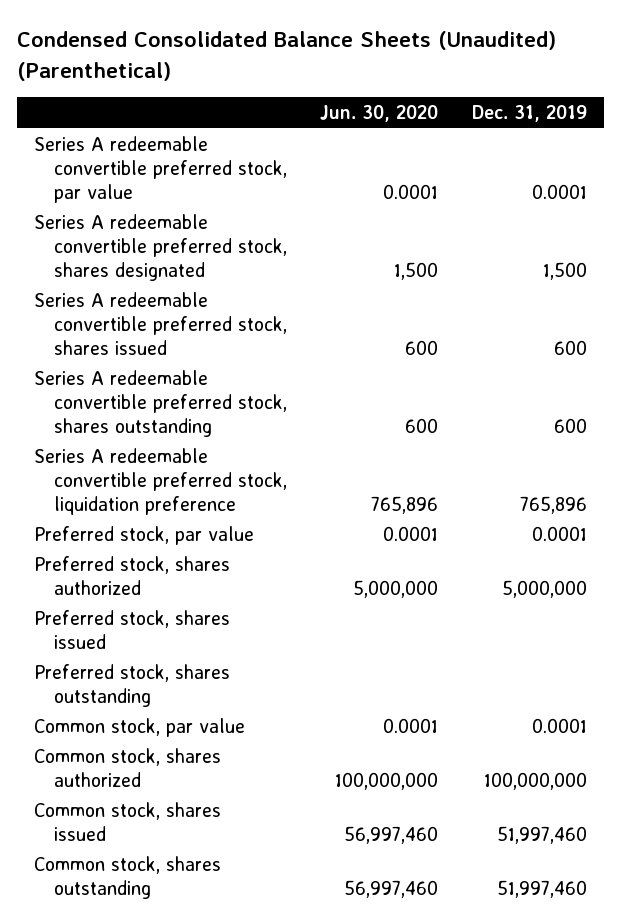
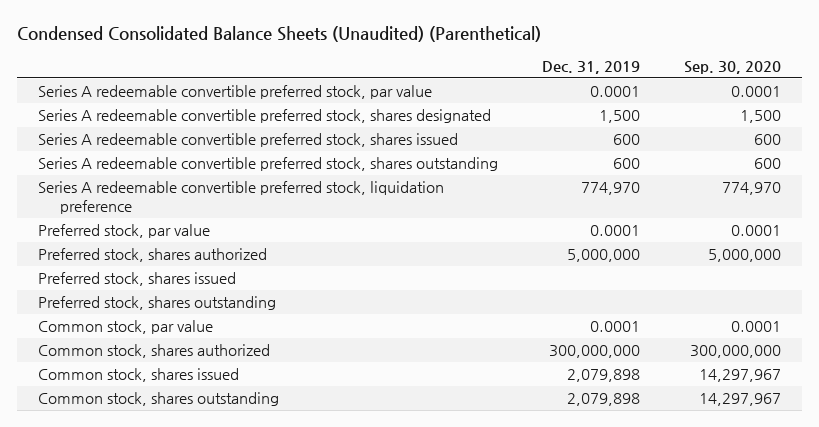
[320,105,439,123] Jun. 30, 2020 -> none
none -> [683,61,781,75] Sep. 30, 2020
[520,495,588,514] 765,896 -> [580,182,640,196] 774,970
[484,771,588,790] 100,000,000 -> [548,345,640,359] 300,000,000
[497,825,588,844] 51,997,460 -> [566,369,640,383] 2,079,898
[497,879,588,898] 51,997,460 -> [566,393,640,407] 2,079,898

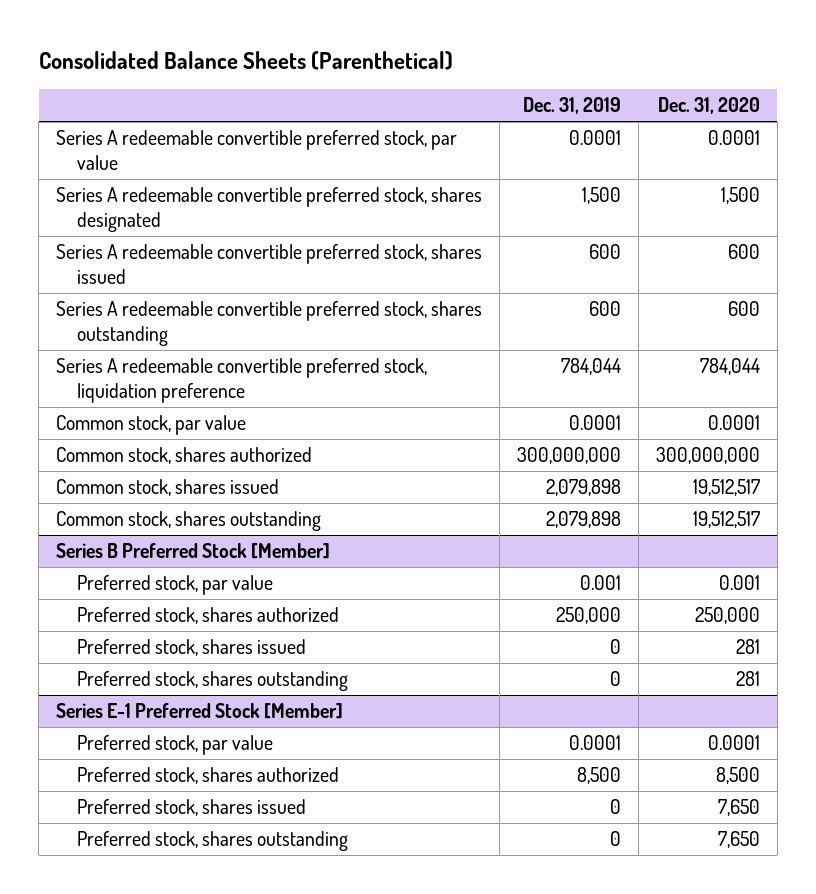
[16,26,541,43] Condensed Consolidated Balance Sheets (Unaudited) (Parenthetical) -> [38,51,453,71] Consolidated Balance Sheets (Parenthetical)
[683,61,781,75] Sep. 30, 2020 -> none
none -> [657,97,760,115] Dec. 31, 2020
[38,224,211,239] Preferred stock, par value -> none
[38,248,268,263] Preferred stock, shares authorized -> none
[38,272,237,287] Preferred stock, shares issued -> none
[38,296,277,311] Preferred stock, shares outstanding -> none
[580,182,640,196] 774,970 -> [560,358,621,376] 784,044
none -> [56,543,331,560] Series B Preferred Stock [Member]
none -> [76,575,273,596] Preferred stock, par value
none -> [76,607,339,625] Preferred stock, shares authorized
none -> [76,639,306,657] Preferred stock, shares issued
none -> [76,671,348,692] Preferred stock, shares outstanding
none -> [56,703,344,720] Series E-1 Preferred Stock [Member]
none -> [76,735,273,756] Preferred stock, par value
none -> [76,767,339,785] Preferred stock, shares authorized
none -> [76,799,306,817] Preferred stock, shares issued
none -> [76,831,348,852] Preferred stock, shares outstanding

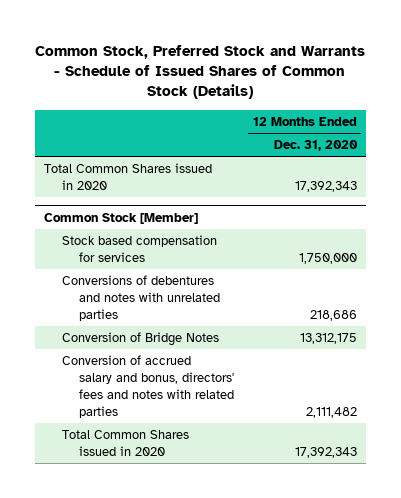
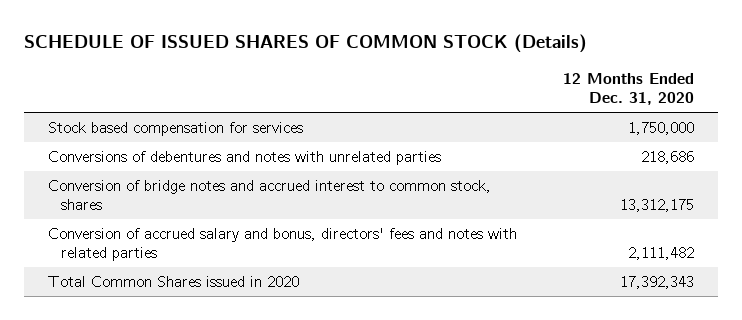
[35,44,366,100] Common Stock, Preferred Stock and Warrants - Schedule of Issued Shares of Common Stock (Details) -> [24,34,588,54] SCHEDULE OF ISSUED SHARES OF COMMON STOCK (Details)
[44,163,213,191] Total Common Shares issued in 2020 -> none
[44,212,199,224] Common Stock [Member] -> none
[61,332,219,347] Conversion of Bridge Notes -> [47,179,491,211] Conversion of bridge notes and accrued interest to common stock, shares

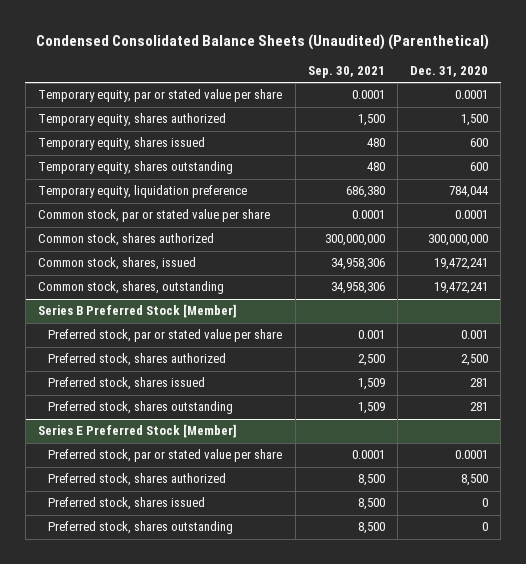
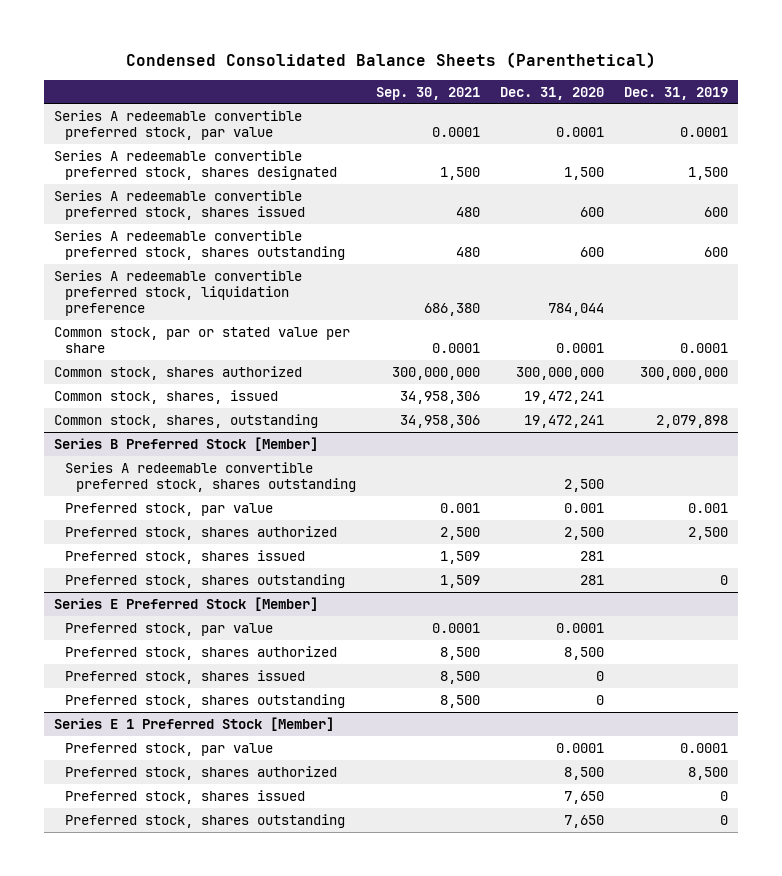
[36,33,490,50] Condensed Consolidated Balance Sheets (Unaudited) (Parenthetical) -> [125,51,656,68] Condensed Consolidated Balance Sheets (Parenthetical)
none -> [623,86,728,100] Dec. 31, 2019
[38,89,283,103] Temporary equity, par or stated value per share -> [54,109,303,140] Series A redeemable convertible preferred stock, par value
[38,113,227,127] Temporary equity, shares authorized -> [54,149,338,180] Series A redeemable convertible preferred stock, shares designated
[38,137,206,151] Temporary equity, shares issued -> [54,189,306,220] Series A redeemable convertible preferred stock, shares issued
[38,161,234,175] Temporary equity, shares outstanding -> [54,229,346,260] Series A redeemable convertible preferred stock, shares outstanding
[38,185,248,199] Temporary equity, liquidation preference -> [54,269,303,316] Series A redeemable convertible preferred stock, liquidation preference
none -> [65,461,357,492] Series A redeemable convertible preferred stock, shares outstanding
[48,329,283,343] Preferred stock, par or stated value per share -> [65,502,274,516] Preferred stock, par value
[48,449,283,463] Preferred stock, par or stated value per share -> [65,622,274,636] Preferred stock, par value
none -> [54,716,335,731] Series E 1 Preferred Stock [Member]
none -> [65,742,274,756] Preferred stock, par value
none -> [65,765,338,780] Preferred stock, shares authorized
none -> [65,789,306,804] Preferred stock, shares issued
none -> [65,813,346,828] Preferred stock, shares outstanding

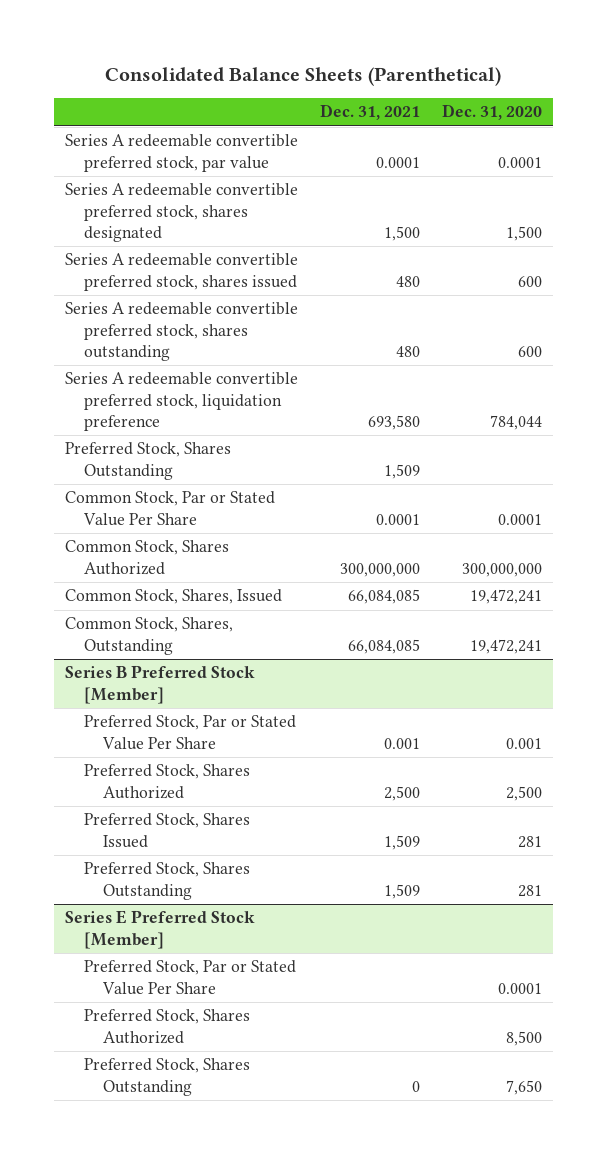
[125,51,656,68] Condensed Consolidated Balance Sheets (Parenthetical) -> [105,66,502,86] Consolidated Balance Sheets (Parenthetical)
[375,86,480,100] Sep. 30, 2021 -> none
[623,86,728,100] Dec. 31, 2019 -> none
none -> [319,104,420,121] Dec. 31, 2021
none -> [64,442,231,480] Preferred Stock, Shares Outstanding
[54,326,351,353] Common stock, par or stated value per share -> [64,491,275,526] Common Stock, Par or Stated Value Per Share
[54,365,303,380] Common stock, shares authorized -> [64,540,229,575] Common Stock, Shares Authorized
[54,389,279,404] Common stock, shares, issued -> [64,589,282,605] Common Stock, Shares, Issued
[54,413,319,428] Common stock, shares, outstanding -> [64,617,233,655] Common Stock, Shares, Outstanding
[65,461,357,492] Series A redeemable convertible preferred stock, shares outstanding -> none
[65,502,274,516] Preferred stock, par value -> [83,715,296,750] Preferred Stock, Par or Stated Value Per Share
[65,525,338,540] Preferred stock, shares authorized -> [83,764,250,799] Preferred Stock, Shares Authorized
[65,549,306,564] Preferred stock, shares issued -> [83,813,250,848] Preferred Stock, Shares Issued
[65,573,346,588] Preferred stock, shares outstanding -> [83,862,250,900] Preferred Stock, Shares Outstanding
[65,669,306,684] Preferred stock, shares issued -> none
[54,716,335,731] Series E 1 Preferred Stock [Member] -> none
[65,742,274,756] Preferred stock, par value -> none
[65,765,338,780] Preferred stock, shares authorized -> none
[65,789,306,804] Preferred stock, shares issued -> none
[65,813,346,828] Preferred stock, shares outstanding -> none
[65,622,274,636] Preferred stock, par value -> [83,960,296,995] Preferred Stock, Par or Stated Value Per Share
[65,645,338,660] Preferred stock, shares authorized -> [83,1009,250,1044] Preferred Stock, Shares Authorized
[65,693,346,708] Preferred stock, shares outstanding -> [83,1058,250,1096] Preferred Stock, Shares Outstanding
[595,694,604,705] 0 -> [505,1079,542,1095] 7,650

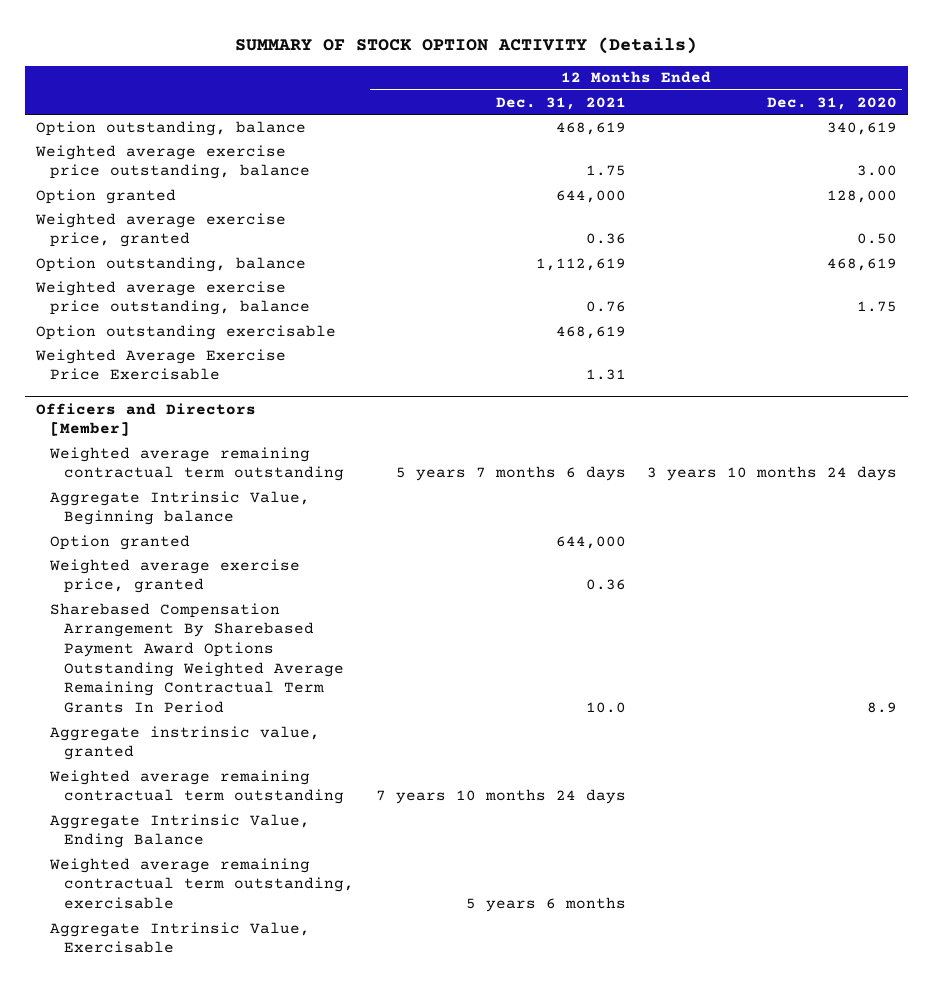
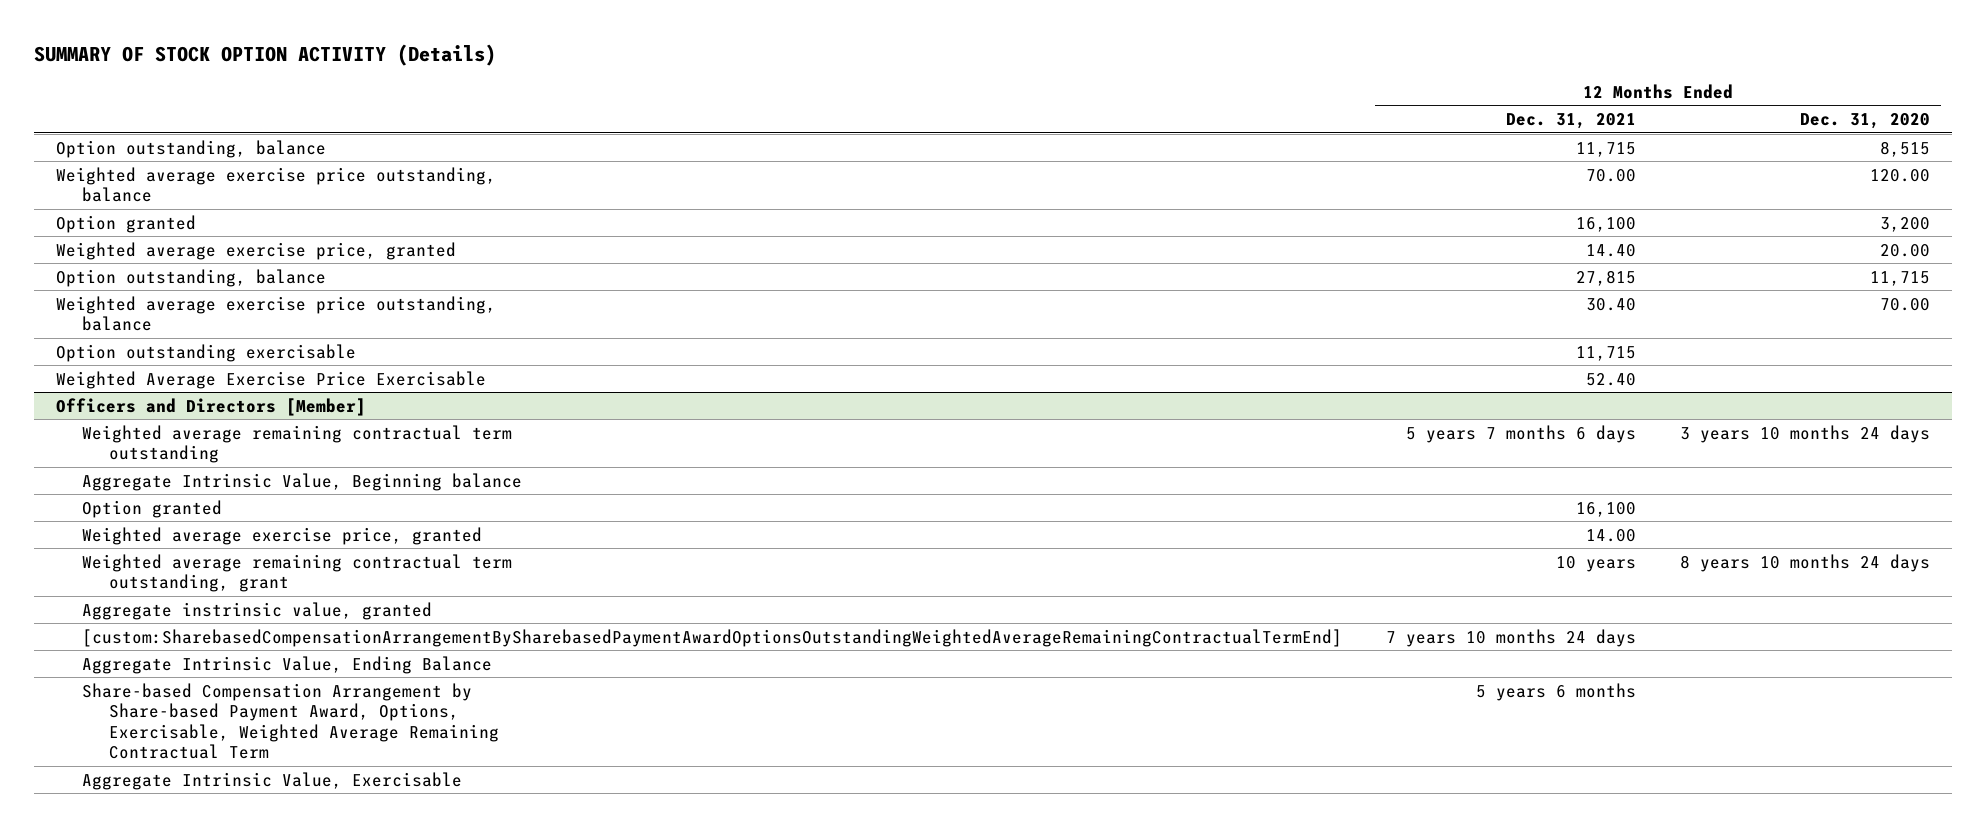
[555,121,626,135] 468,619 -> [1576,141,1637,157] 11,715
[826,121,897,135] 340,619 -> [1880,140,1931,157] 8,515
[585,165,626,177] 1.75 -> [1586,168,1637,182] 70.00
[856,165,897,177] 3.00 -> [1870,168,1931,182] 120.00
[555,189,626,203] 644,000 -> [1576,216,1637,232] 16,100
[826,189,897,203] 128,000 -> [1880,216,1931,232] 3,200
[585,233,626,245] 0.36 -> [1586,243,1637,257] 14.40
[856,233,897,245] 0.50 -> [1880,243,1931,257] 20.00
[535,257,626,271] 1,112,619 -> [1576,269,1637,286] 27,815
[826,257,897,271] 468,619 -> [1870,270,1931,286] 11,715
[585,301,626,313] 0.76 -> [1586,297,1637,311] 30.40
[856,301,897,313] 1.75 -> [1880,297,1931,311] 70.00
[555,325,626,339] 468,619 -> [1576,345,1637,361] 11,715
[585,369,626,381] 1.31 -> [1586,372,1637,386] 52.40
[50,602,345,714] Sharebased Compensation Arrangement By Sharebased Payment Award Options Outstanding Weighted Average Remaining Contractual Term Grants In Period -> none
[555,535,626,549] 644,000 -> [1576,501,1637,517] 16,100
[585,579,626,591] 0.36 -> [1586,528,1637,542] 14.00
none -> [82,553,513,593] Weighted average remaining contractual term outstanding, grant
[49,769,345,805] Weighted average remaining contractual term outstanding -> [82,628,1343,647] [custom:SharebasedCompensationArrangementBySharebasedPaymentAwardOptionsOutstandingWeightedAverageRemainingContractualTermEnd]
[49,857,355,910] Weighted average remaining contractual term outstanding, exercisable -> [82,682,499,760] Share-based Compensation Arrangement by Share-based Payment Award, Options, Exercisable, Weighted Average Remaining Contractual Term

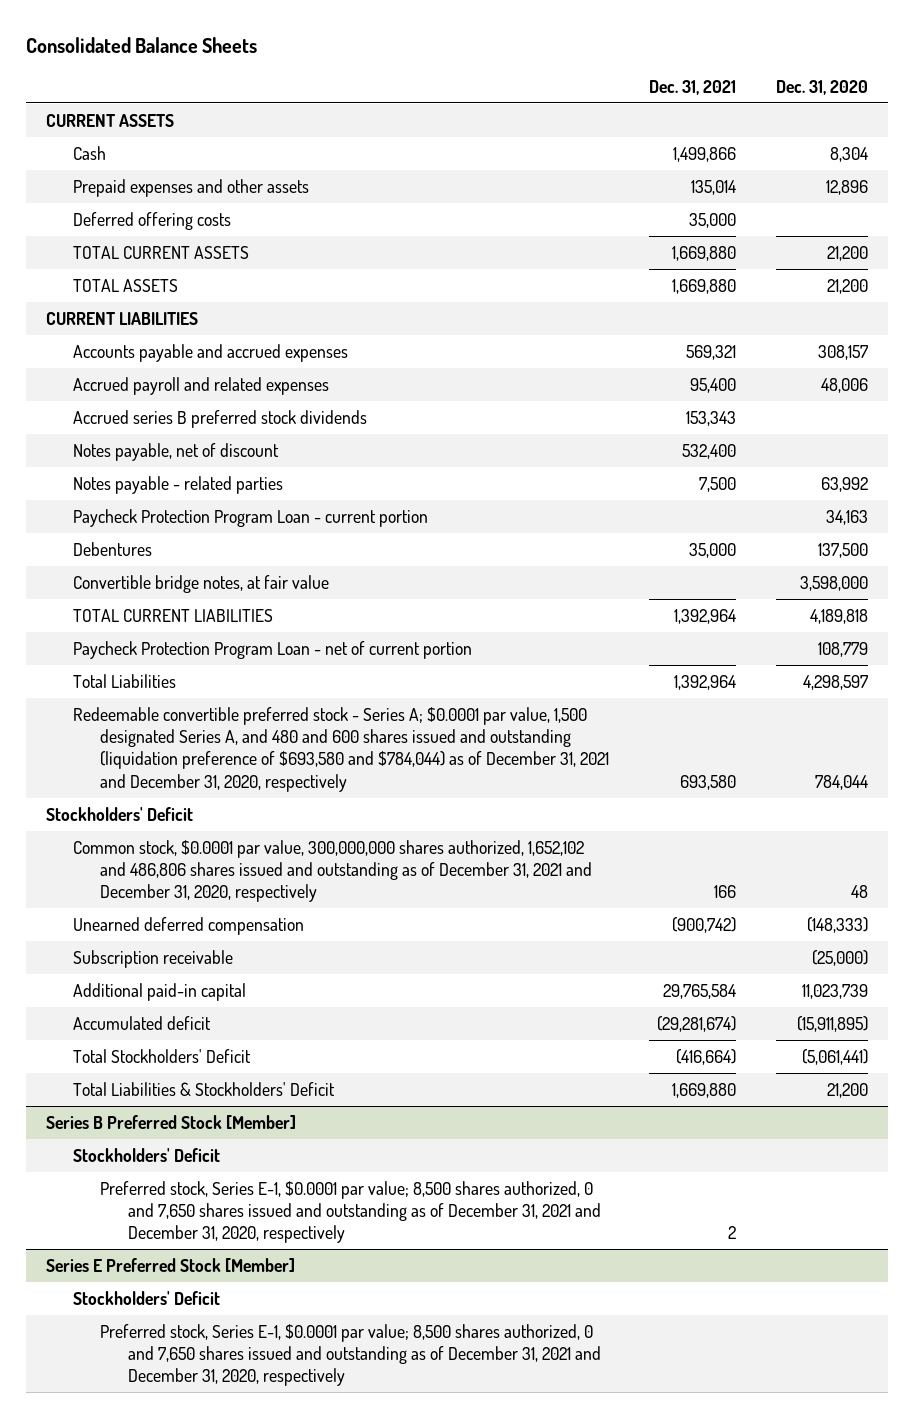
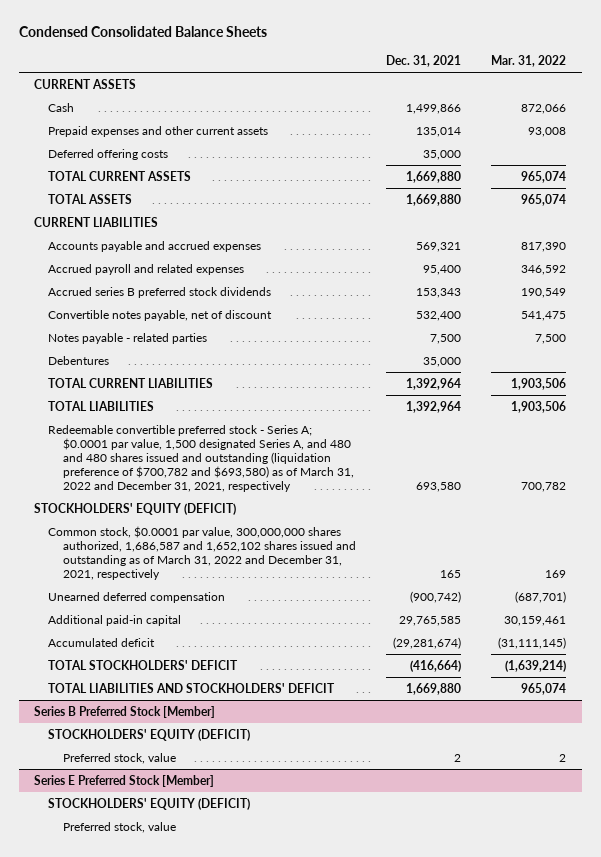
[26,37,258,54] Consolidated Balance Sheets -> [19,26,268,38] Condensed Consolidated Balance Sheets
[775,80,868,96] Dec. 31, 2020 -> none
none -> [491,55,567,68] Mar. 31, 2022
[73,178,310,197] Prepaid expenses and other assets -> [48,125,269,137] Prepaid expenses and other current assets
[73,442,280,461] Notes payable, net of discount -> [48,309,273,321] Convertible notes payable, net of discount
[73,508,429,527] Paycheck Protection Program Loan - current portion -> none
[73,574,330,593] Convertible bridge notes, at fair value -> none
[73,640,473,659] Paycheck Protection Program Loan - net of current portion -> none
[73,673,177,688] Total Liabilities -> [48,400,155,411] TOTAL LIABILITIES
[73,706,610,792] Redeemable convertible preferred stock - Series A; $0.0001 par value, 1,500 designated Series A, and 480 and 600 shares issued and outstanding (liquidation preference of $693,580 and $784,044) as of December 31, 2021 and December 31, 2020, respectively -> [48,424,354,492] Redeemable convertible preferred stock - Series A; $0.0001 par value, 1,500 designated Series A, and 480 and 480 shares issued and outstanding (liquidation preference of $700,782 and $693,580) as of March 31, 2022 and December 31, 2021, respectively
[46,806,194,821] Stockholders' Deficit -> [34,502,237,515] STOCKHOLDERS' EQUITY (DEFICIT)
[73,839,593,903] Common stock, $0.0001 par value, 300,000,000 shares authorized, 1,652,102 and 486,806 shares issued and outstanding as of December 31, 2021 and December 31, 2020, respectively -> [48,525,356,580] Common stock, $0.0001 par value, 300,000,000 shares authorized, 1,686,587 and 1,652,102 shares issued and outstanding as of March 31, 2022 and December 31, 2021, respectively
[714,885,737,899] 166 -> [440,569,462,578] 165
[73,949,234,968] Subscription receivable -> none
[663,983,737,999] 29,765,584 -> [399,615,462,626] 29,765,585
[73,1048,252,1063] Total Stockholders' Deficit -> [48,659,239,670] TOTAL STOCKHOLDERS' DEFICIT
[73,1081,336,1096] Total Liabilities & Stockholders' Deficit -> [48,682,336,693] TOTAL LIABILITIES AND STOCKHOLDERS' DEFICIT
[73,1147,221,1162] Stockholders' Deficit -> [48,728,251,741] STOCKHOLDERS' EQUITY (DEFICIT)
[100,1180,601,1244] Preferred stock, Series E-1, $0.0001 par value; 8,500 shares authorized, 0 and 7,650 shares issued and outstanding as of December 31, 2021 and December 31, 2020, respectively -> [62,752,176,764] Preferred stock, value
[73,1290,221,1305] Stockholders' Deficit -> [48,797,251,810] STOCKHOLDERS' EQUITY (DEFICIT)
[100,1323,601,1387] Preferred stock, Series E-1, $0.0001 par value; 8,500 shares authorized, 0 and 7,650 shares issued and outstanding as of December 31, 2021 and December 31, 2020, respectively -> [62,821,176,833] Preferred stock, value

